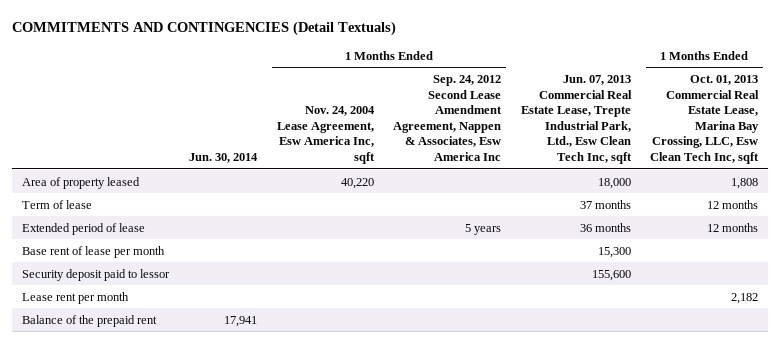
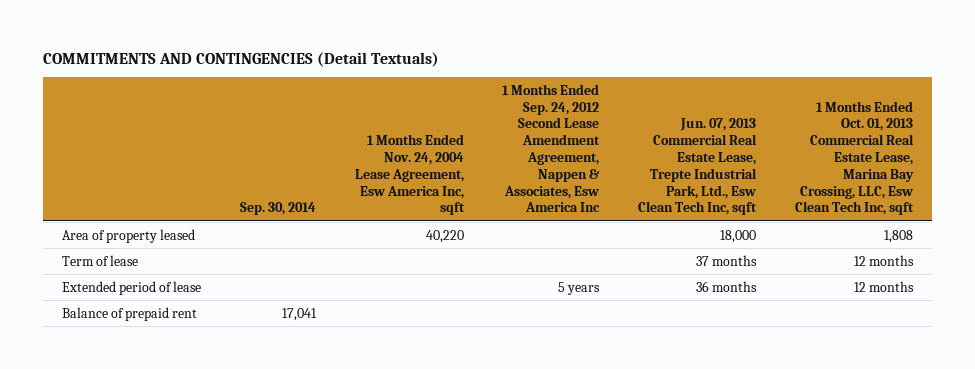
[188,153,258,164] Jun. 30, 2014 -> none
none -> [239,202,316,216] Sep. 30, 2014
[22,245,166,258] Base rent of lease per month -> none
[22,268,171,281] Security deposit paid to lessor -> none
[22,291,130,304] Lease rent per month -> none
[22,314,158,327] Balance of the prepaid rent -> [62,306,198,321] Balance of prepaid rent

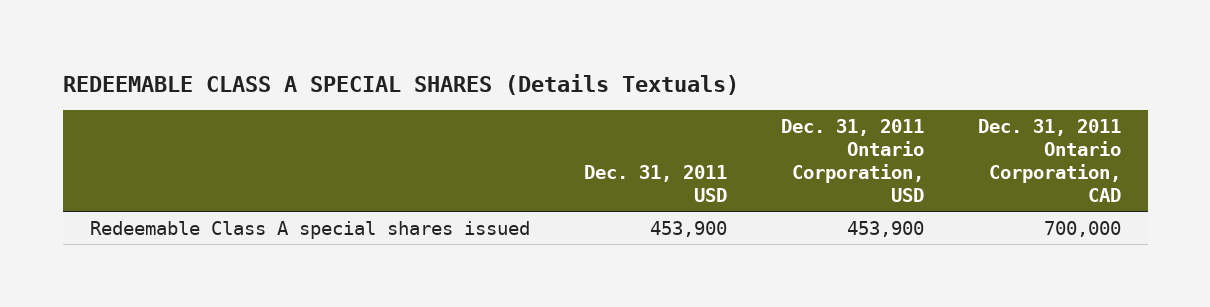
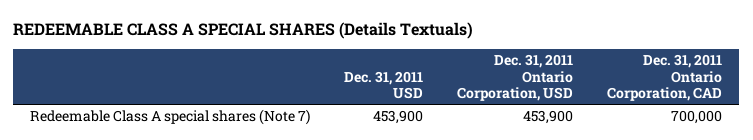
[89,220,530,239] Redeemable Class A special shares issued -> [30,109,311,126] Redeemable Class A special shares (Note 7)

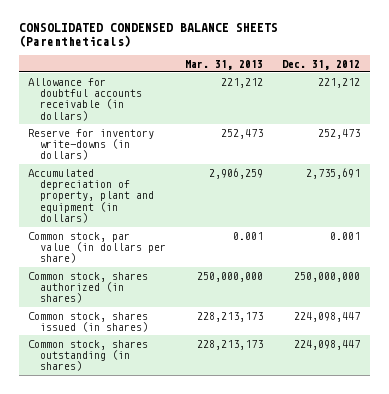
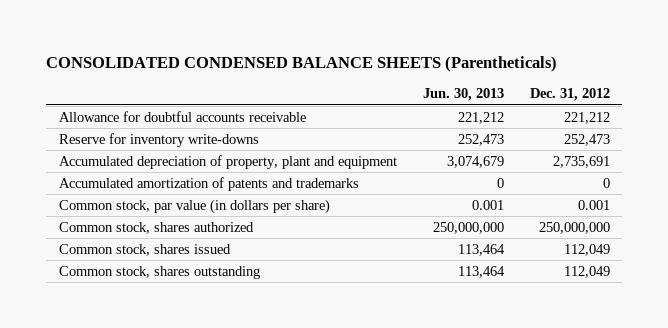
[185,59,264,70] Mar. 31, 2013 -> none
none -> [422,88,504,102] Jun. 30, 2013
[28,77,143,121] Allowance for doubtful accounts receivable (in dollars) -> [58,110,306,122] Allowance for doubtful accounts receivable
[28,128,155,161] Reserve for inventory write-downs (in dollars) -> [58,132,259,147] Reserve for inventory write-downs
[28,168,155,224] Accumulated depreciation of property, plant and equipment (in dollars) -> [58,154,397,169] Accumulated depreciation of property, plant and equipment
none -> [58,176,359,191] Accumulated amortization of patents and trademarks
[28,271,149,304] Common stock, shares authorized (in shares) -> [58,221,254,234] Common stock, shares authorized
[28,311,149,333] Common stock, shares issued (in shares) -> [58,243,231,256] Common stock, shares issued
[294,311,361,322] 224,098,447 -> [563,243,610,256] 112,049
[28,339,149,372] Common stock, shares outstanding (in shares) -> [58,265,260,279] Common stock, shares outstanding
[294,339,361,350] 224,098,447 -> [563,265,610,278] 112,049

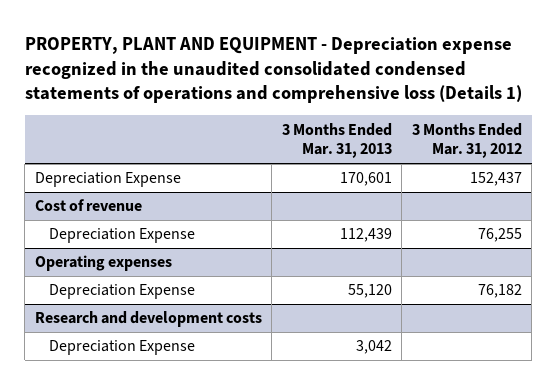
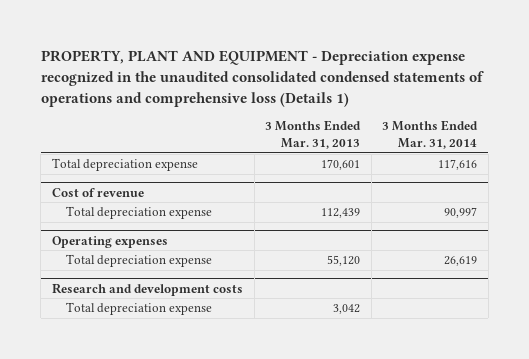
[411,122,522,159] 3 Months Ended Mar. 31, 2012 -> none
none -> [382,120,479,149] 3 Months Ended Mar. 31, 2014
[34,172,181,188] Depreciation Expense -> [52,158,199,172] Total depreciation expense
[49,228,196,244] Depreciation Expense -> [66,206,213,220] Total depreciation expense
[49,284,196,300] Depreciation Expense -> [66,254,213,268] Total depreciation expense
[49,340,196,356] Depreciation Expense -> [66,302,213,316] Total depreciation expense

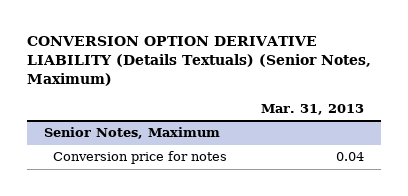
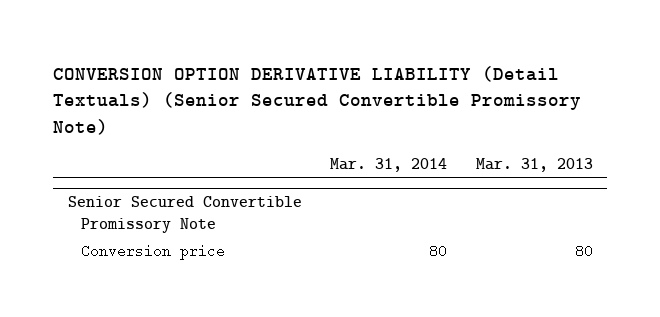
[26,35,371,87] CONVERSION OPTION DERIVATIVE LIABILITY (Details Textuals) (Senior Notes, Maximum) -> [53,65,582,135] CONVERSION OPTION DERIVATIVE LIABILITY (Detail Textuals) (Senior Secured Convertible Promissory Note)
none -> [330,157,448,172] Mar. 31, 2014
[43,127,220,140] Senior Notes, Maximum -> none
none -> [67,196,302,233] Senior Secured Convertible Promissory Note
[53,151,228,165] Conversion price for notes -> [81,243,226,260] Conversion price
[336,152,365,162] 0.04 -> [574,243,593,258] 80

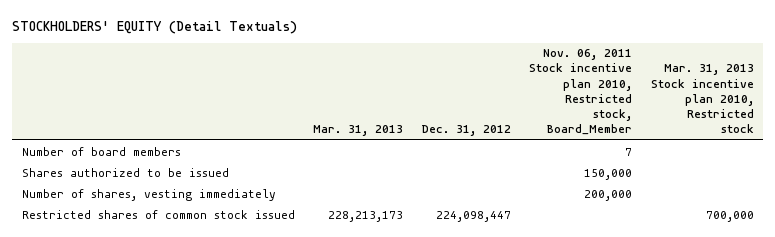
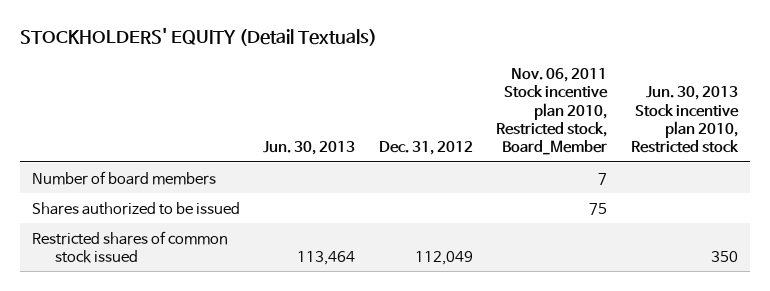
[313,125,404,137] Mar. 31, 2013 -> none
[650,64,754,134] Mar. 31, 2013 Stock incentive plan 2010, Restricted stock -> none
none -> [263,141,356,156] Jun. 30, 2013
none -> [630,86,739,154] Jun. 30, 2013 Stock incentive plan 2010, Restricted stock
[21,188,276,201] Number of shares, vesting immediately -> none
[584,168,633,180] 150,000 -> [589,202,608,215] 75
[435,210,511,222] 224,098,447 -> [414,250,473,265] 112,049

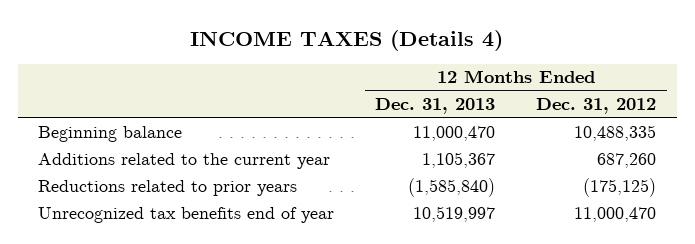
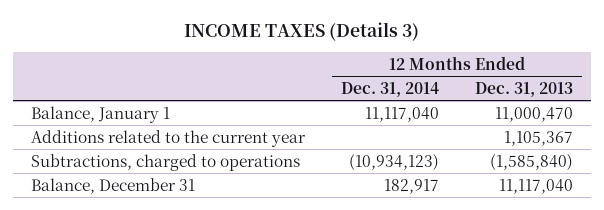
[190,29,504,51] INCOME TAXES (Details 4) -> [184,21,420,41] INCOME TAXES (Details 3)
[536,98,657,115] Dec. 31, 2012 -> none
none -> [341,81,440,97] Dec. 31, 2014
[38,125,183,142] Beginning balance -> [31,105,171,123] Balance, January 1
[38,206,335,223] Unrecognized tax benefits end of year -> none
[38,179,298,196] Reductions related to prior years -> [31,153,301,171] Subtractions, charged to operations
none -> [31,177,196,194] Balance, December 31

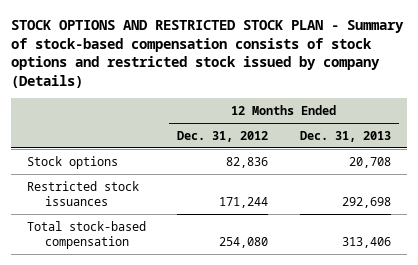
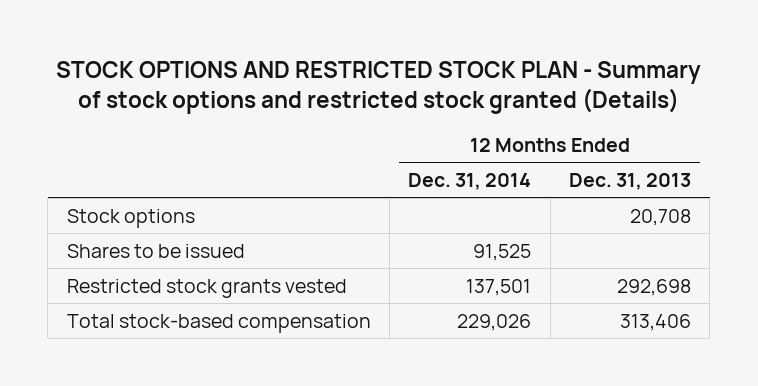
[10,19,404,89] STOCK OPTIONS AND RESTRICTED STOCK PLAN - Summary of stock-based compensation consists of stock options and restricted stock issued by company (Details) -> [55,60,701,115] STOCK OPTIONS AND RESTRICTED STOCK PLAN - Summary of stock options and restricted stock granted (Details)
[177,130,269,142] Dec. 31, 2012 -> none
none -> [408,173,532,191] Dec. 31, 2014
none -> [66,243,245,258] Shares to be issued
[26,180,139,207] Restricted stock issuances -> [66,278,347,298] Restricted stock grants vested

